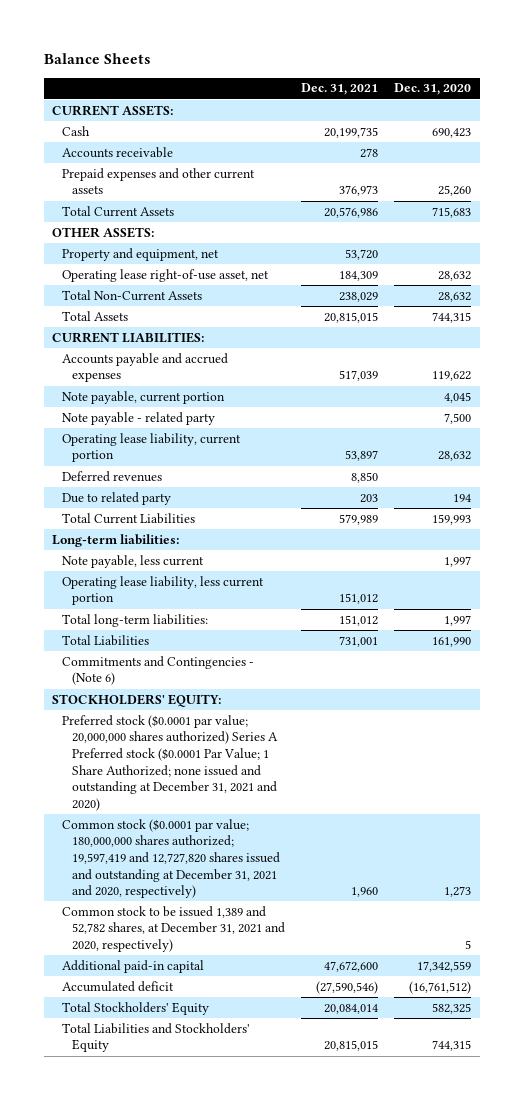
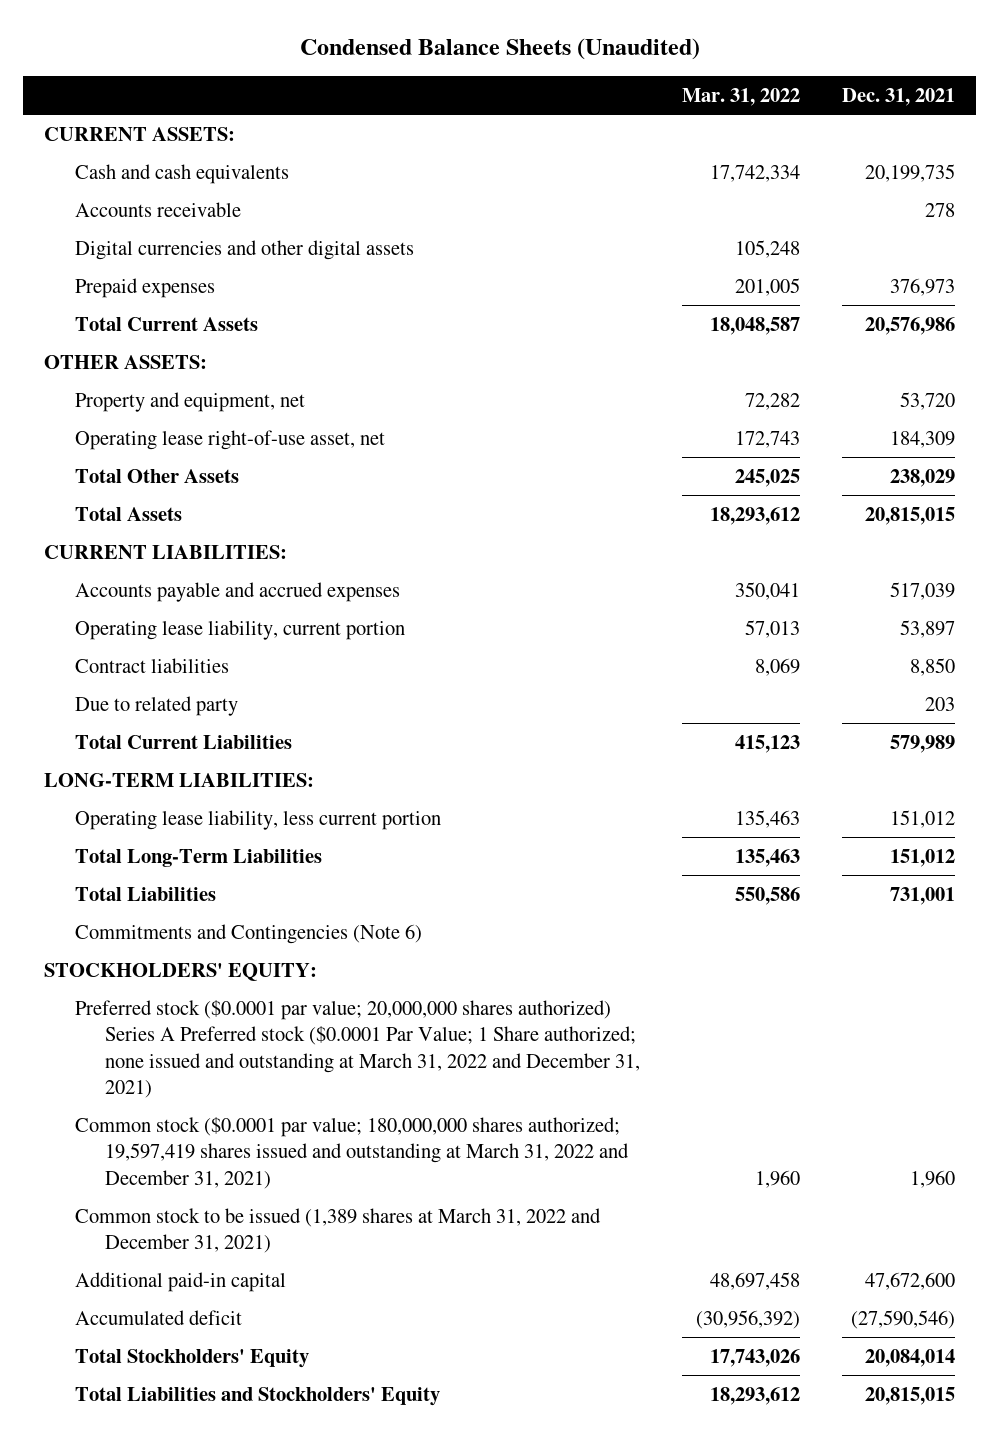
[43,53,151,65] Balance Sheets -> [299,38,700,61] Condensed Balance Sheets (Unaudited)
[394,83,472,96] Dec. 31, 2020 -> none
none -> [682,87,801,106] Mar. 31, 2022
[61,125,90,136] Cash -> [74,163,289,184] Cash and cash equivalents
none -> [74,239,414,260] Digital currencies and other digital assets
[61,167,255,195] Prepaid expenses and other current assets -> [74,277,215,298] Prepaid expenses
[61,289,202,301] Total Non-Current Assets -> [74,468,239,483] Total Other Assets
[61,390,225,404] Note payable, current portion -> none
[61,411,215,425] Note payable - related party -> none
[61,470,162,482] Deferred revenues -> [74,657,229,673] Contract liabilities
[61,554,204,568] Note payable, less current -> none
[51,533,179,547] Long-term liabilities: -> [44,772,315,787] LONG-TERM LIABILITIES:
[61,613,208,627] Total long-term liabilities: -> [74,848,322,867] Total Long-Term Liabilities
[61,655,254,686] Commitments and Contingencies - (Note 6) -> [74,923,422,944] Commitments and Contingencies (Note 6)
[61,714,278,811] Preferred stock ($0.0001 par value; 20,000,000 shares authorized) Series A Preferred stock ($0.0001 Par Value; 1 Share Authorized; none issued and outstanding at December 31, 2021 and 2020) -> [74,999,641,1098] Preferred stock ($0.0001 par value; 20,000,000 shares authorized) Series A Preferred stock ($0.0001 Par Value; 1 Share authorized; none issued and outstanding at March 31, 2022 and December 31, 2021)
[61,818,280,899] Common stock ($0.0001 par value; 180,000,000 shares authorized; 19,597,419 and 12,727,820 shares issued and outstanding at December 31, 2021 and 2020, respectively) -> [74,1116,630,1189] Common stock ($0.0001 par value; 180,000,000 shares authorized; 19,597,419 shares issued and outstanding at March 31, 2022 and December 31, 2021)
[61,905,285,953] Common stock to be issued 1,389 and 52,782 shares, at December 31, 2021 and 2020, respectively) -> [74,1207,601,1254] Common stock to be issued (1,389 shares at March 31, 2022 and December 31, 2021)

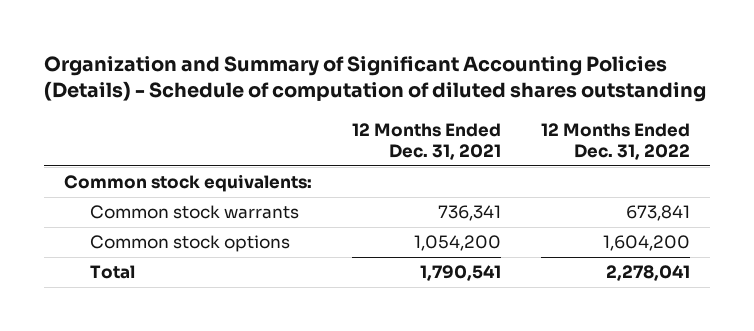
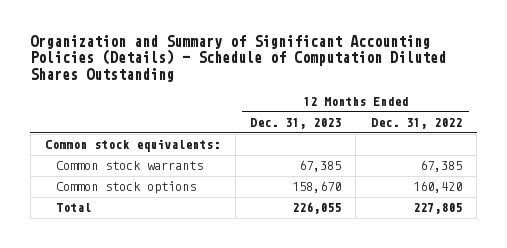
[43,55,706,103] Organization and Summary of Significant Accounting Policies (Details) - Schedule of computation of diluted shares outstanding -> [30,34,447,83] Organization and Summary of Significant Accounting Policies (Details) - Schedule of Computation Diluted Shares Outstanding
[351,122,501,160] 12 Months Ended Dec. 31, 2021 -> none
none -> [249,118,341,130] Dec. 31, 2023
[625,205,690,222] 673,841 -> [419,160,462,173] 67,385
[602,235,690,252] 1,604,200 -> [412,181,462,194] 160,420
[605,265,690,282] 2,278,041 -> [412,203,462,215] 227,805

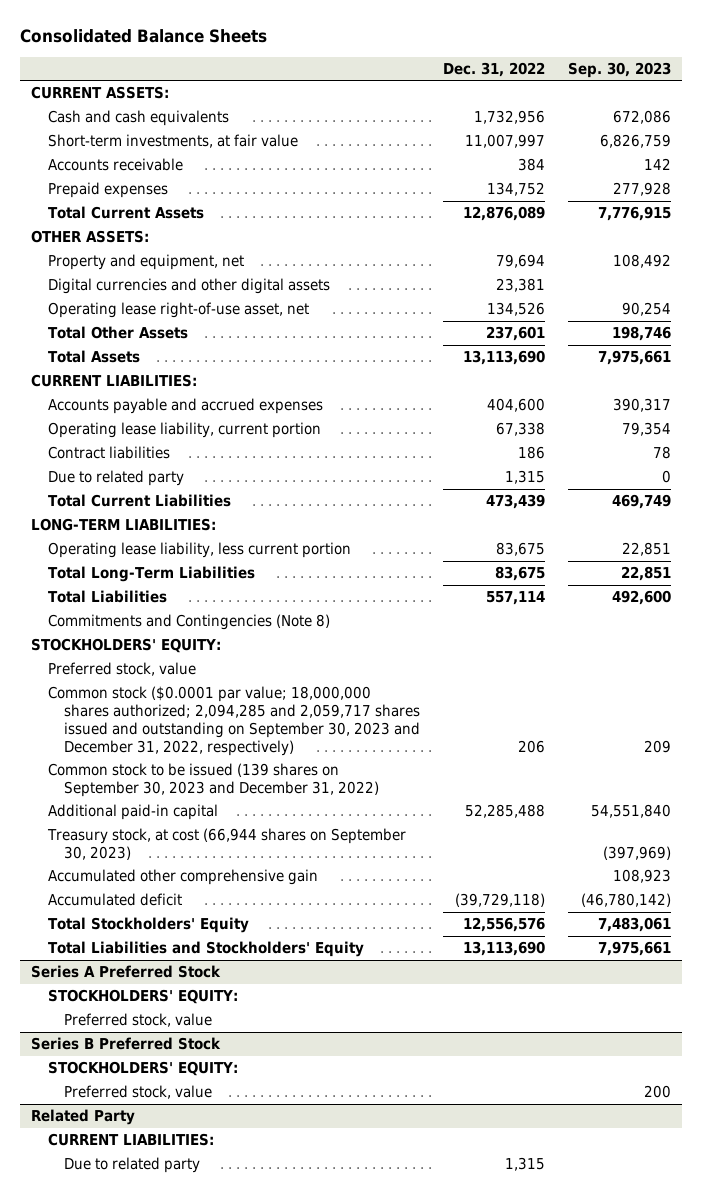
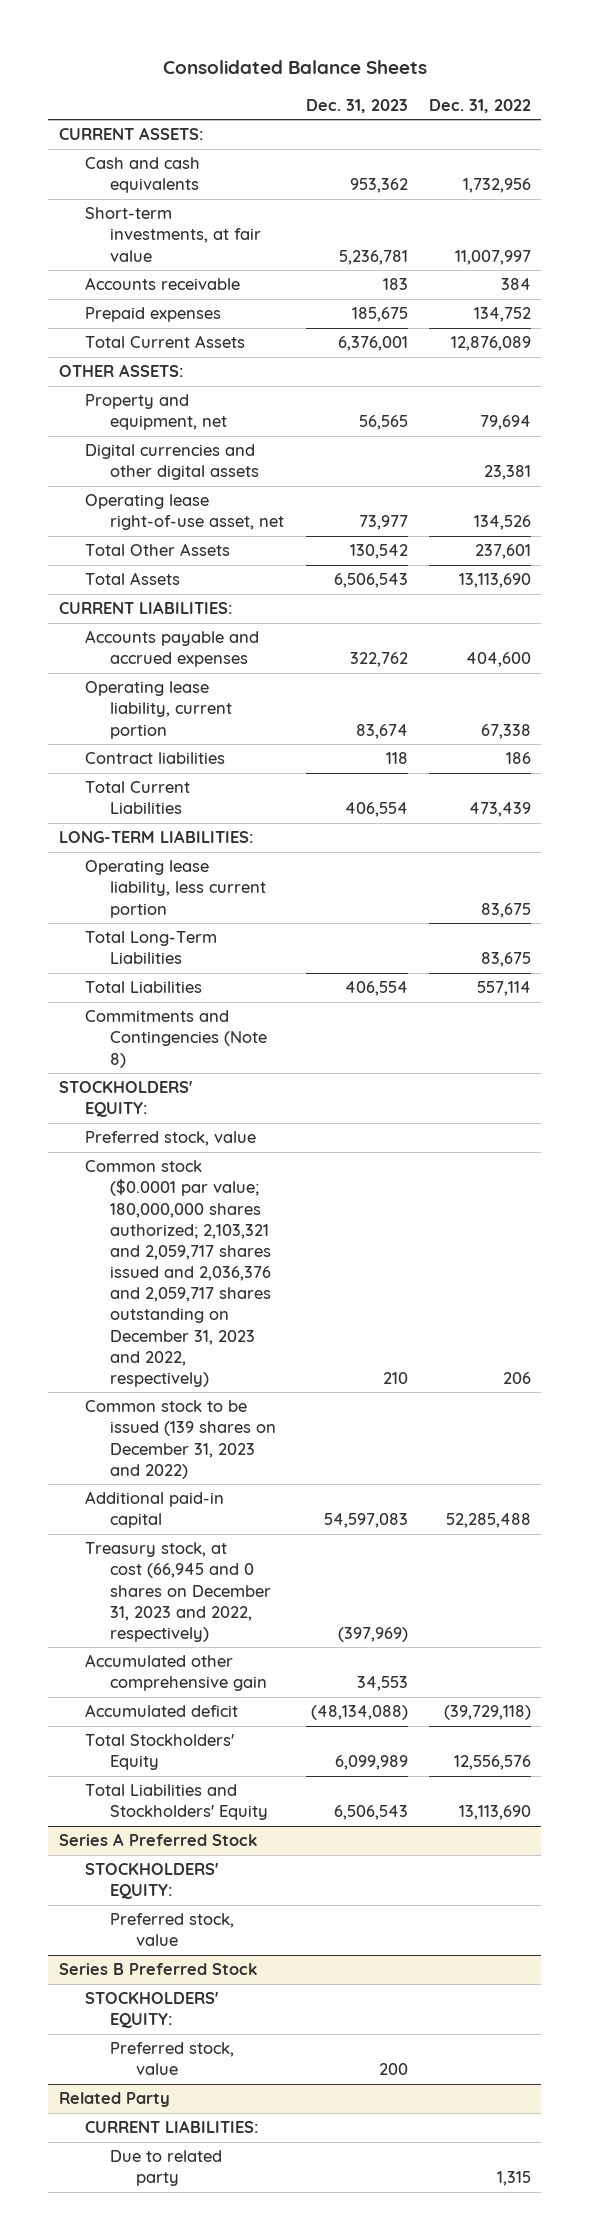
[567,62,671,79] Sep. 30, 2023 -> none
none -> [305,98,408,113] Dec. 31, 2023
[47,470,184,487] Due to related party -> none
[47,686,421,756] Common stock ($0.0001 par value; 18,000,000 shares authorized; 2,094,285 and 2,059,717 shares issued and outstanding on September 30, 2023 and December 31, 2022, respectively) -> [84,1160,272,1387] Common stock ($0.0001 par value; 180,000,000 shares authorized; 2,103,321 and 2,059,717 shares issued and 2,036,376 and 2,059,717 shares outstanding on December 31, 2023 and 2022, respectively)
[47,763,380,798] Common stock to be issued (139 shares on September 30, 2023 and December 31, 2022) -> [84,1400,277,1479] Common stock to be issued (139 shares on December 31, 2023 and 2022)
[46,828,406,861] Treasury stock, at cost (66,944 shares on September 30, 2023) -> [84,1542,272,1642] Treasury stock, at cost (66,945 and 0 shares on December 31, 2023 and 2022, respectively)

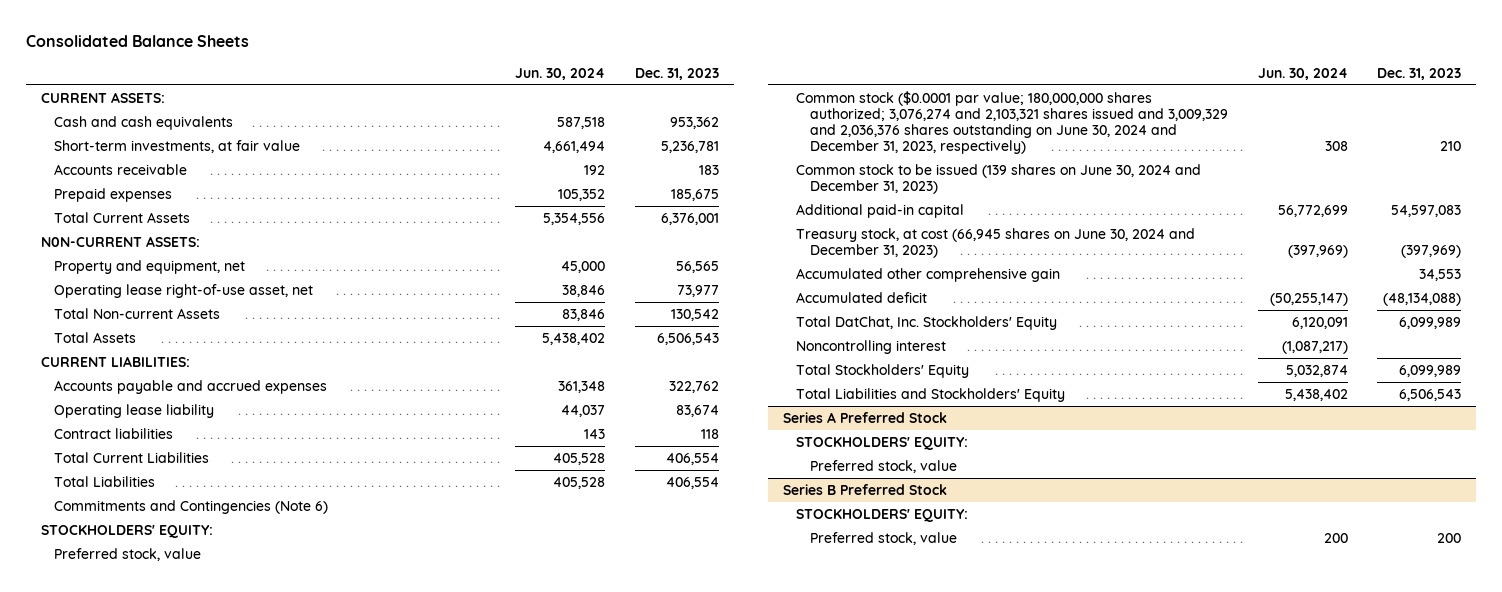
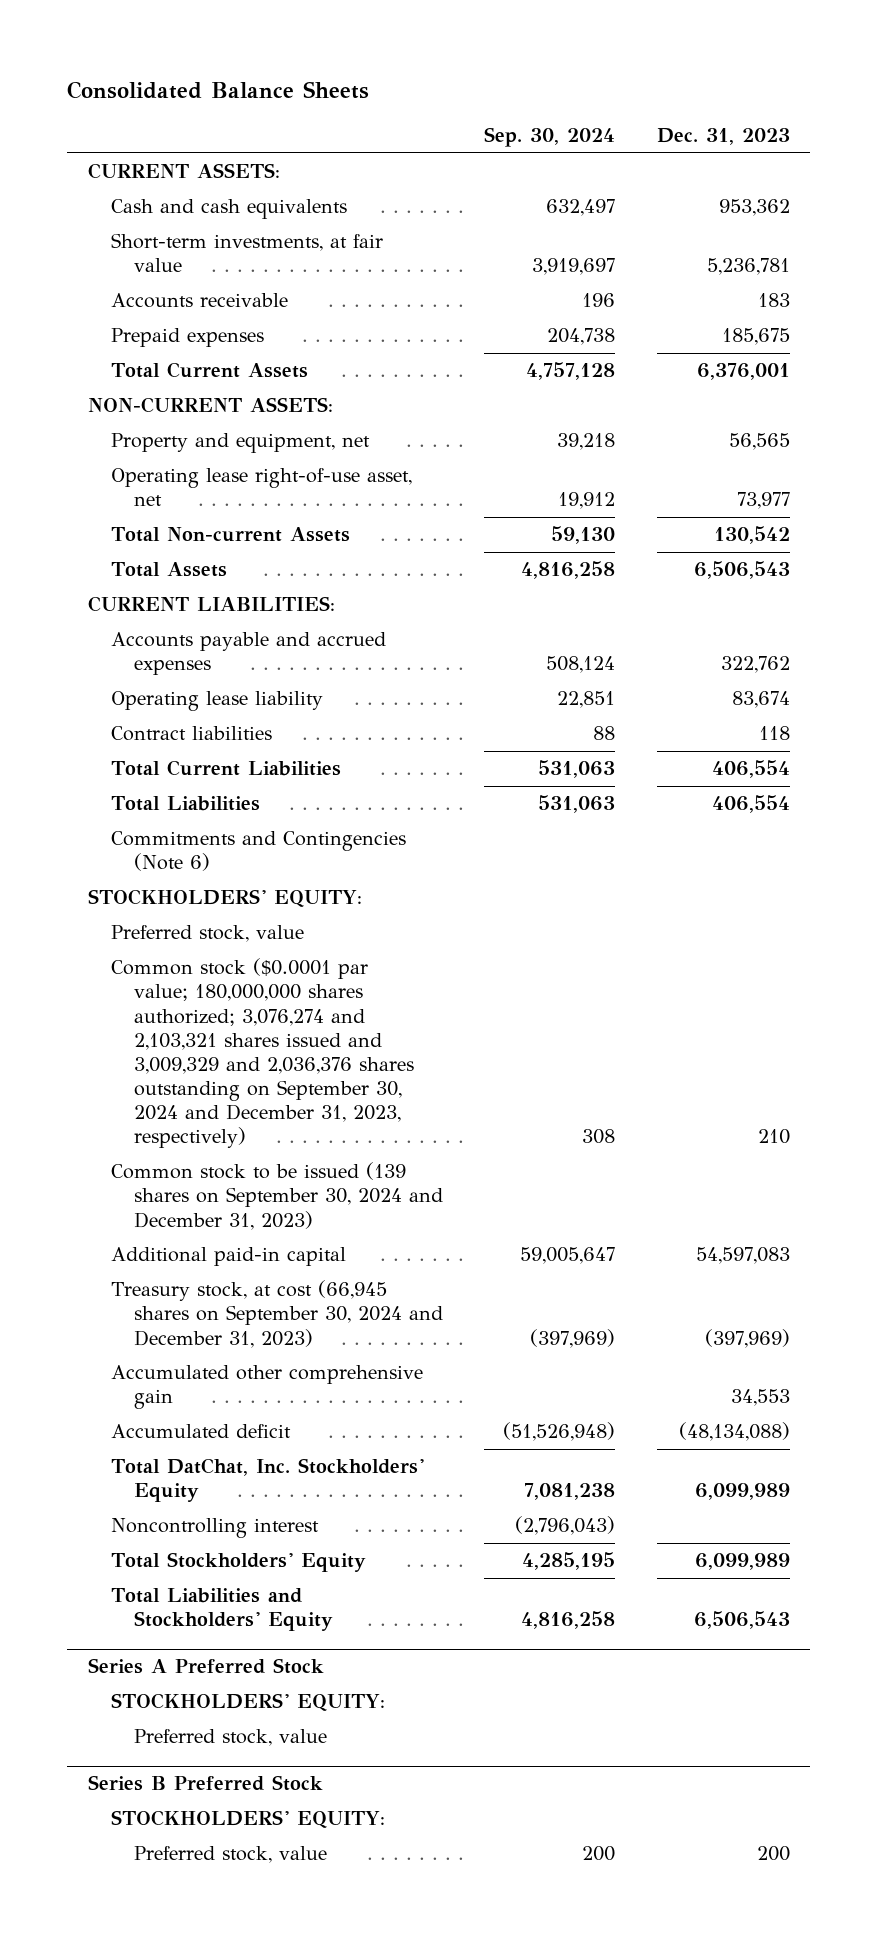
[515,67,606,80] Jun. 30, 2024 -> none
none -> [484,126,616,147] Sep. 30, 2024
[40,235,200,247] N0N-CURRENT ASSETS: -> [87,397,333,414] NON-CURRENT ASSETS:
[796,90,1228,155] Common stock ($0.0001 par value; 180,000,000 shares authorized; 3,076,274 and 2,103,321 shares issued and 3,009,329 and 2,036,376 shares outstanding on June 30, 2024 and December 31, 2023, respectively) -> [110,958,415,1149] Common stock ($0.0001 par value; 180,000,000 shares authorized; 3,076,274 and 2,103,321 shares issued and 3,009,329 and 2,036,376 shares outstanding on September 30, 2024 and December 31, 2023, respectively)
[796,163,1202,195] Common stock to be issued (139 shares on June 30, 2024 and December 31, 2023) -> [110,1162,444,1230] Common stock to be issued (139 shares on September 30, 2024 and December 31, 2023)
[796,227,1196,259] Treasury stock, at cost (66,945 shares on June 30, 2024 and December 31, 2023) -> [110,1280,444,1348] Treasury stock, at cost (66,945 shares on September 30, 2024 and December 31, 2023)

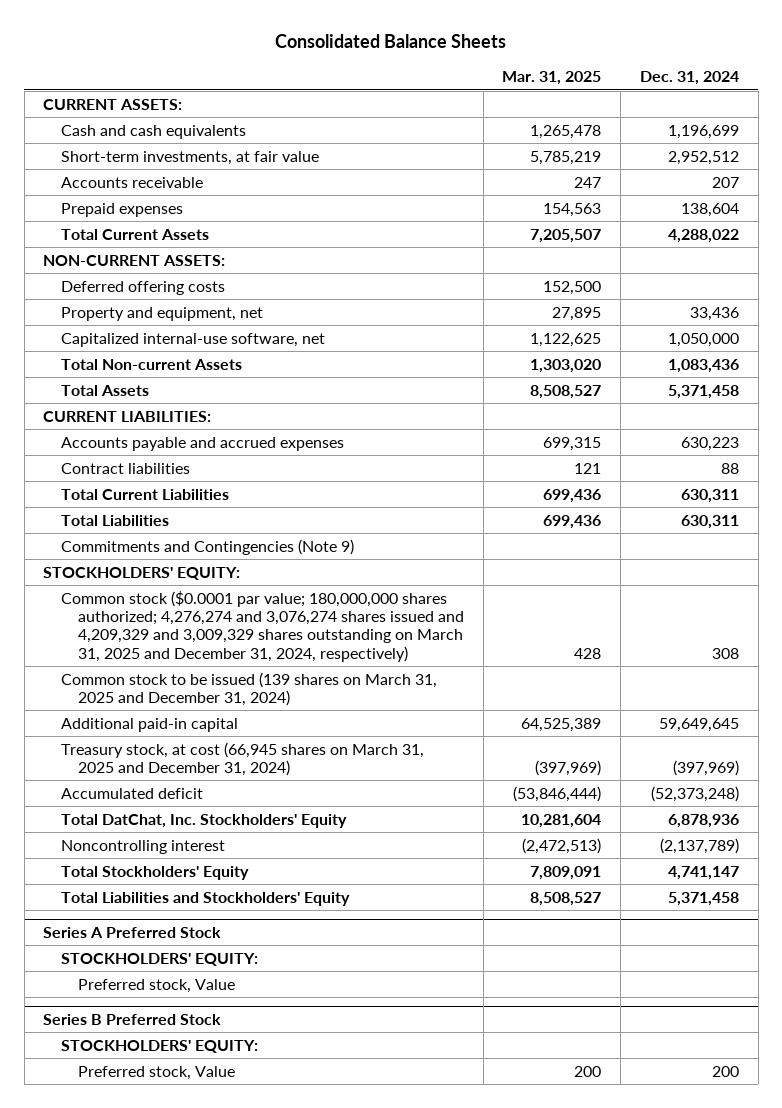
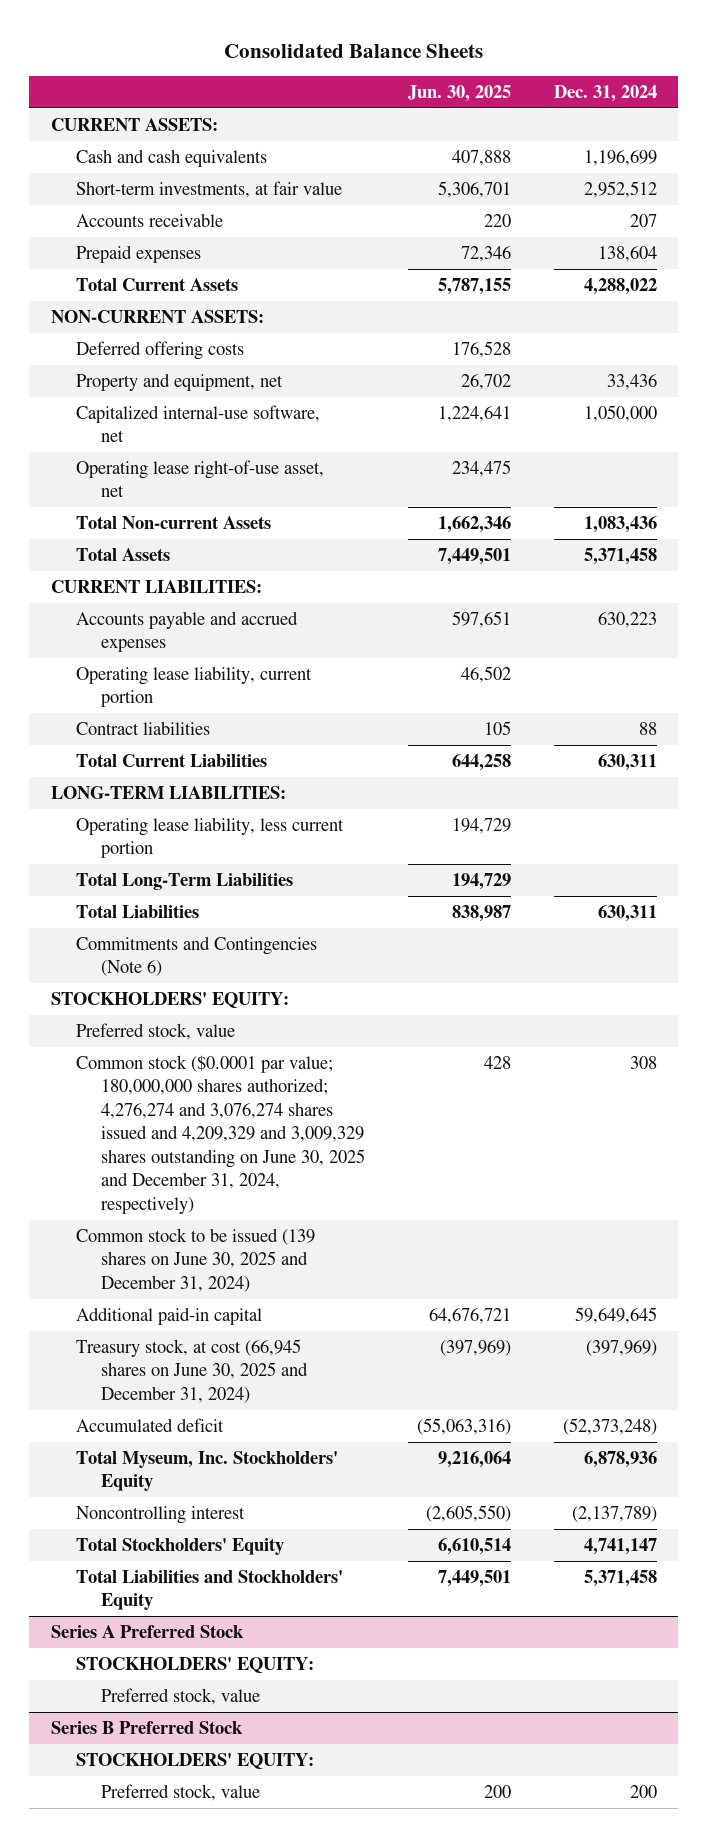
[502,71,602,86] Mar. 31, 2025 -> none
none -> [407,85,511,103] Jun. 30, 2025
none -> [75,459,324,498] Operating lease right-of-use asset, net
none -> [75,665,312,708] Operating lease liability, current portion
none -> [50,785,286,799] LONG-TERM LIABILITIES:
none -> [75,816,344,859] Operating lease liability, less current portion
none -> [75,872,293,890] Total Long-Term Liabilities
[60,538,354,555] Commitments and Contingencies (Note 9) -> [75,935,317,977] Commitments and Contingencies (Note 6)
none -> [75,1022,235,1040] Preferred stock, value
[60,590,464,662] Common stock ($0.0001 par value; 180,000,000 shares authorized; 4,276,274 and 3,076,274 shares issued and 4,209,329 and 3,009,329 shares outstanding on March 31, 2025 and December 31, 2024, respectively) -> [75,1054,366,1214] Common stock ($0.0001 par value; 180,000,000 shares authorized; 4,276,274 and 3,076,274 shares issued and 4,209,329 and 3,009,329 shares outstanding on June 30, 2025 and December 31, 2024, respectively)
[60,671,437,706] Common stock to be issued (139 shares on March 31, 2025 and December 31, 2024) -> [75,1227,315,1292] Common stock to be issued (139 shares on June 30, 2025 and December 31, 2024)
[60,741,424,776] Treasury stock, at cost (66,945 shares on March 31, 2025 and December 31, 2024) -> [75,1338,309,1403] Treasury stock, at cost (66,945 shares on June 30, 2025 and December 31, 2024)
[60,813,347,828] Total DatChat, Inc. Stockholders' Equity -> [75,1450,338,1492] Total Myseum, Inc. Stockholders' Equity
[77,978,235,993] Preferred stock, Value -> [101,1687,261,1705] Preferred stock, value
[77,1065,235,1080] Preferred stock, Value -> [101,1783,261,1801] Preferred stock, value

